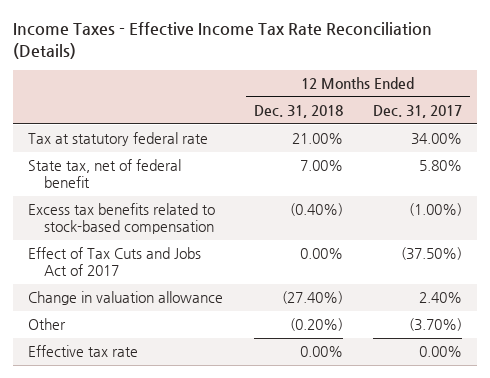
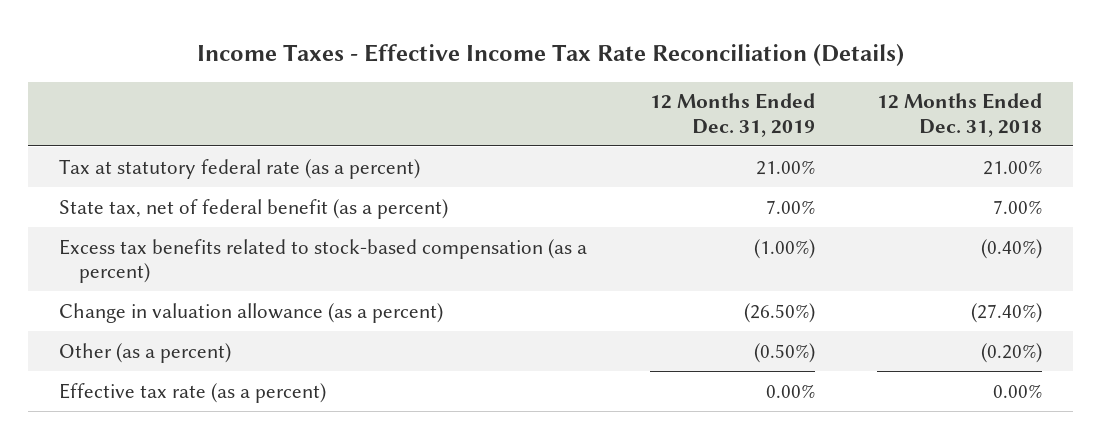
[373,104,463,118] Dec. 31, 2017 -> none
none -> [649,93,815,137] 12 Months Ended Dec. 31, 2019
[28,247,202,277] Effect of Tax Cuts and Jobs Act of 2017 -> none
[28,132,209,147] Tax at statutory federal rate -> [59,158,421,179] Tax at statutory federal rate (as a percent)
[28,159,182,189] State tax, net of federal benefit -> [59,198,449,219] State tax, net of federal benefit (as a percent)
[28,203,216,235] Excess tax benefits related to stock-based compensation -> [59,238,588,284] Excess tax benefits related to stock-based compensation (as a percent)
[28,291,224,306] Change in valuation allowance -> [59,302,444,323] Change in valuation allowance (as a percent)
[28,318,67,331] Other -> [59,342,232,363] Other (as a percent)
[28,345,139,358] Effective tax rate -> [59,382,327,403] Effective tax rate (as a percent)

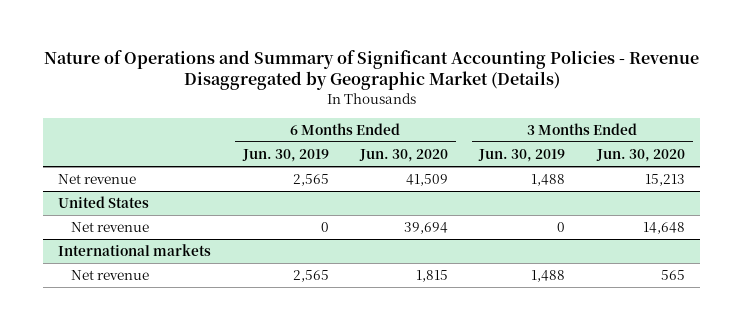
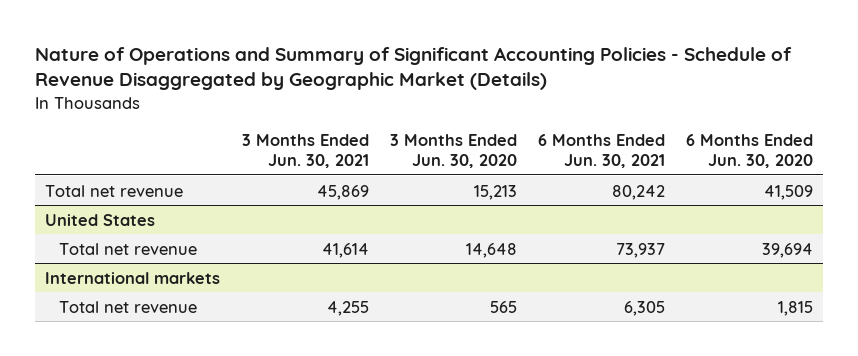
[43,50,699,91] Nature of Operations and Summary of Significant Accounting Policies - Revenue Disaggregated by Geographic Market (Details) -> [34,46,792,91] Nature of Operations and Summary of Significant Accounting Policies - Schedule of Revenue Disaggregated by Geographic Market (Details)
[241,149,329,163] Jun. 30, 2019 -> none
[478,149,566,163] Jun. 30, 2019 -> none
none -> [241,134,369,169] 3 Months Ended Jun. 30, 2021
none -> [537,134,665,169] 6 Months Ended Jun. 30, 2021
[58,174,137,185] Net revenue -> [45,184,184,197] Total net revenue
[71,222,150,233] Net revenue -> [59,242,198,255] Total net revenue
[71,270,150,281] Net revenue -> [59,300,198,313] Total net revenue

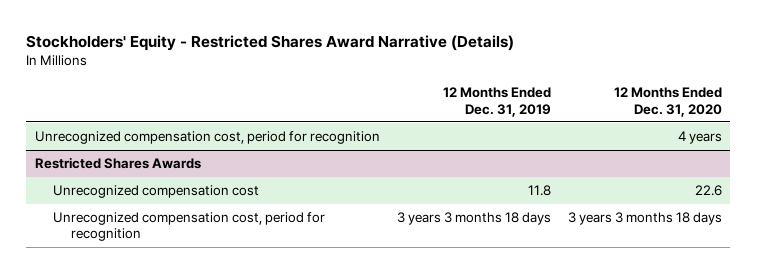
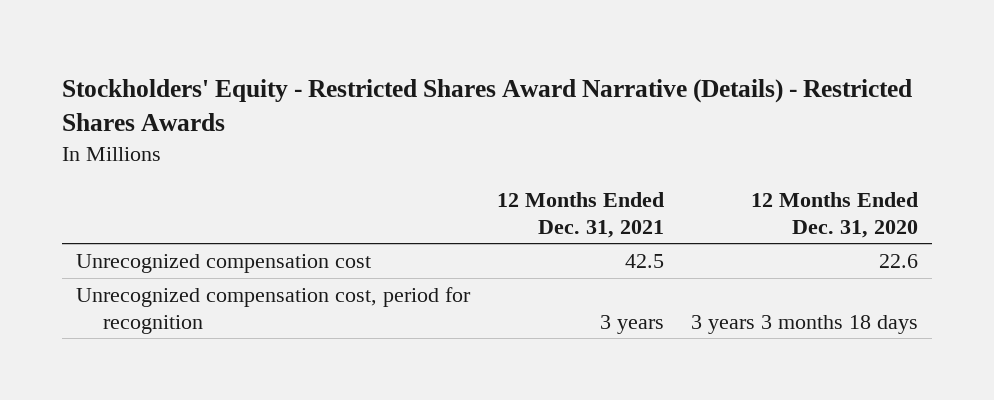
[26,35,515,52] Stockholders' Equity - Restricted Shares Award Narrative (Details) -> [62,78,913,132] Stockholders' Equity - Restricted Shares Award Narrative (Details) - Restricted Shares Awards
[442,87,551,117] 12 Months Ended Dec. 31, 2019 -> none
none -> [497,192,665,238] 12 Months Ended Dec. 31, 2021
[34,131,380,145] Unrecognized compensation cost, period for recognition -> none
[34,157,201,170] Restricted Shares Awards -> none

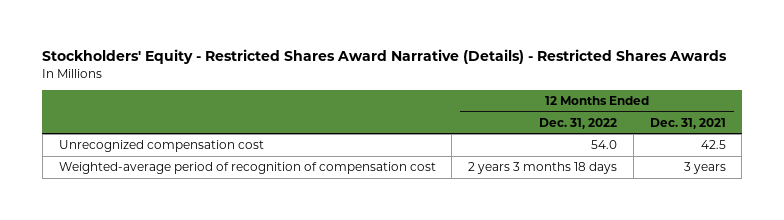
[751,192,919,238] 12 Months Ended Dec. 31, 2020 -> none
none -> [539,117,618,129] Dec. 31, 2022
[75,287,471,334] Unrecognized compensation cost, period for recognition -> [58,162,436,175] Weighted-average period of recognition of compensation cost

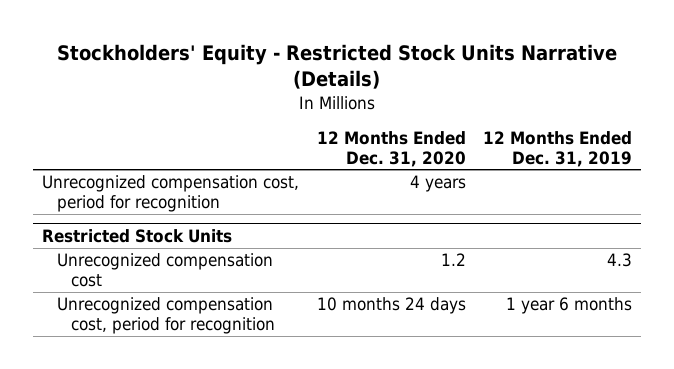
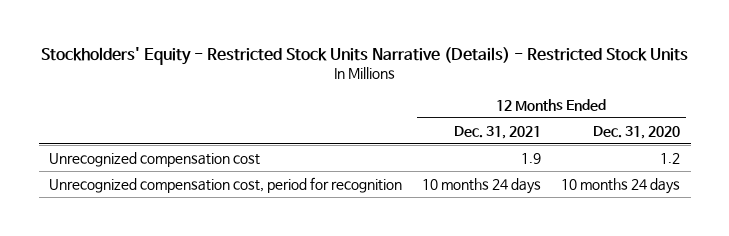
[57,43,618,89] Stockholders' Equity - Restricted Stock Units Narrative (Details) -> [40,46,688,65] Stockholders' Equity - Restricted Stock Units Narrative (Details) - Restricted Stock Units
[483,131,633,167] 12 Months Ended Dec. 31, 2019 -> none
none -> [454,125,542,139] Dec. 31, 2021
[41,175,299,212] Unrecognized compensation cost, period for recognition -> none
[41,228,232,243] Restricted Stock Units -> none

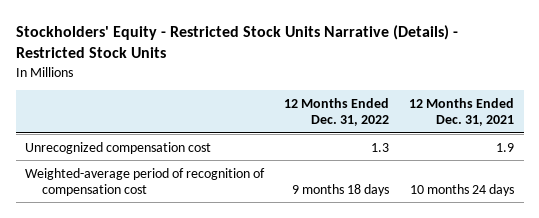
[593,125,681,139] Dec. 31, 2020 -> none
none -> [284,98,390,127] 12 Months Ended Dec. 31, 2022
[48,176,402,193] Unrecognized compensation cost, period for recognition -> [25,167,266,196] Weighted-average period of recognition of compensation cost

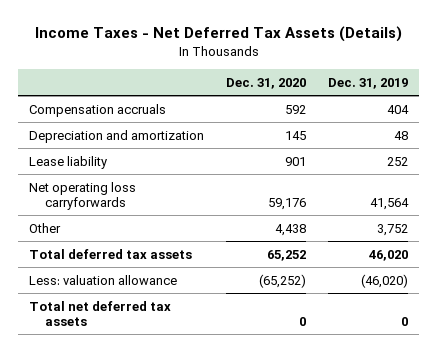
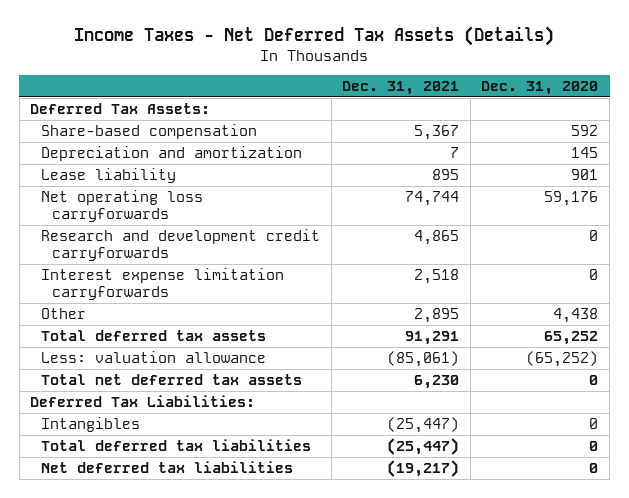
[328,77,409,89] Dec. 31, 2019 -> none
none -> [342,80,460,95] Dec. 31, 2021
none -> [30,102,211,114] Deferred Tax Assets:
[28,103,166,117] Compensation accruals -> [40,123,257,139] Share-based compensation
none -> [40,228,320,262] Research and development credit carryforwards
none -> [40,267,284,301] Interest expense limitation carryforwards
none -> [30,394,256,407] Deferred Tax Liabilities:
none -> [40,416,140,432] Intangibles
none -> [40,438,311,451] Total deferred tax liabilities
none -> [40,460,293,473] Net deferred tax liabilities

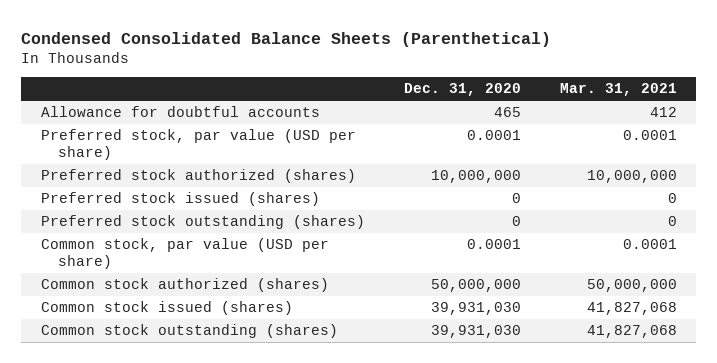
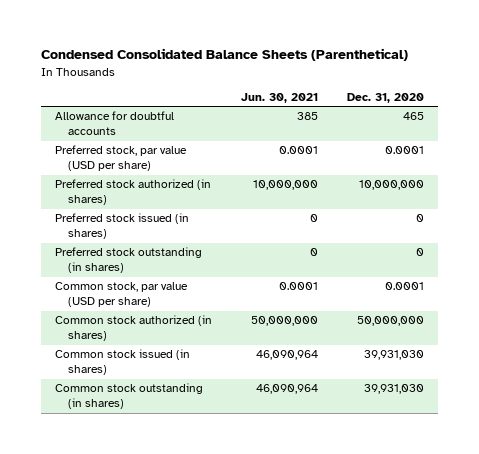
[559,83,677,97] Mar. 31, 2021 -> none
none -> [240,93,318,104] Jun. 30, 2021
[40,169,356,184] Preferred stock authorized (shares) -> [54,179,211,206] Preferred stock authorized (in shares)
[40,192,320,207] Preferred stock issued (shares) -> [54,213,189,240] Preferred stock issued (in shares)
[40,215,365,230] Preferred stock outstanding (shares) -> [54,247,202,274] Preferred stock outstanding (in shares)
[40,278,329,293] Common stock authorized (shares) -> [54,315,212,342] Common stock authorized (in shares)
[40,301,293,316] Common stock issued (shares) -> [54,349,190,376] Common stock issued (in shares)
[40,324,338,339] Common stock outstanding (shares) -> [54,383,203,410] Common stock outstanding (in shares)

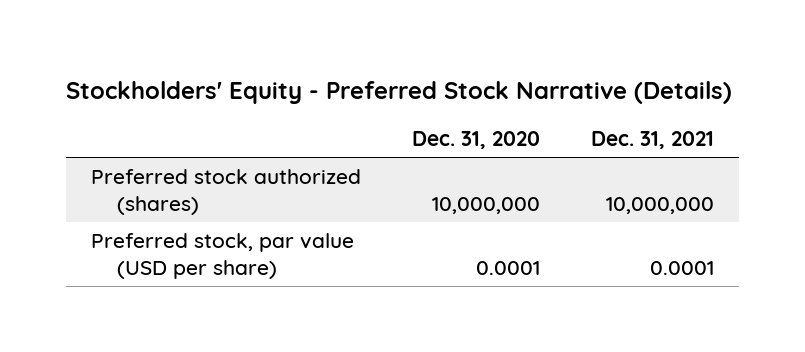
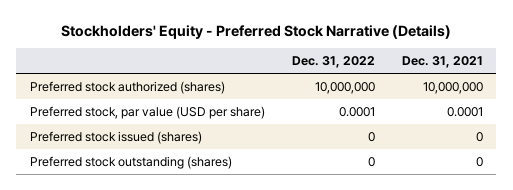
[412,130,541,149] Dec. 31, 2020 -> none
none -> [291,56,375,69] Dec. 31, 2022
none -> [29,131,202,145] Preferred stock issued (shares)
none -> [29,156,232,170] Preferred stock outstanding (shares)

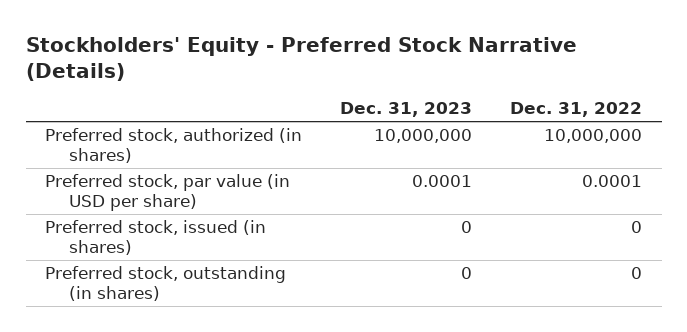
[401,56,483,69] Dec. 31, 2021 -> none
none -> [340,102,473,118] Dec. 31, 2023
[29,81,225,95] Preferred stock authorized (shares) -> [44,128,302,164] Preferred stock, authorized (in shares)
[29,106,265,120] Preferred stock, par value (USD per share) -> [44,174,290,212] Preferred stock, par value (in USD per share)
[29,131,202,145] Preferred stock issued (shares) -> [44,220,266,256] Preferred stock, issued (in shares)
[29,156,232,170] Preferred stock outstanding (shares) -> [44,266,286,302] Preferred stock, outstanding (in shares)

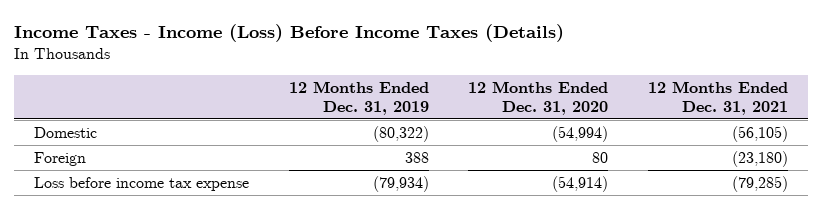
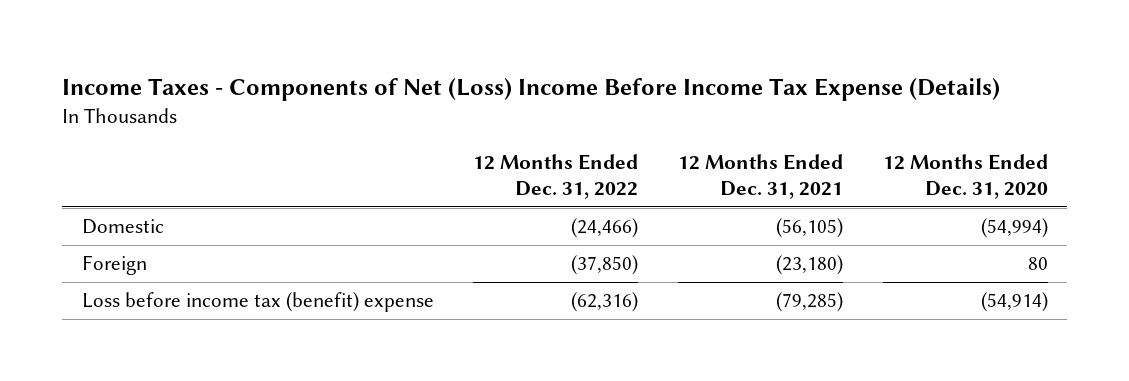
[14,24,565,43] Income Taxes - Income (Loss) Before Income Taxes (Details) -> [62,77,1001,101] Income Taxes - Components of Net (Loss) Income Before Income Tax Expense (Details)
[288,80,429,115] 12 Months Ended Dec. 31, 2019 -> none
none -> [473,153,639,200] 12 Months Ended Dec. 31, 2022
[33,176,249,191] Loss before income tax expense -> [81,292,434,313] Loss before income tax (benefit) expense

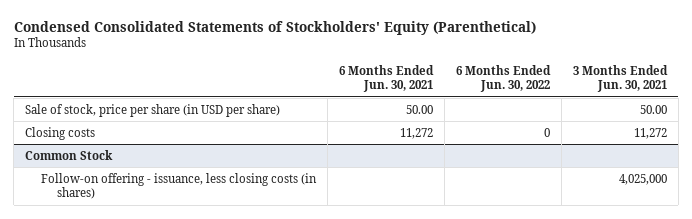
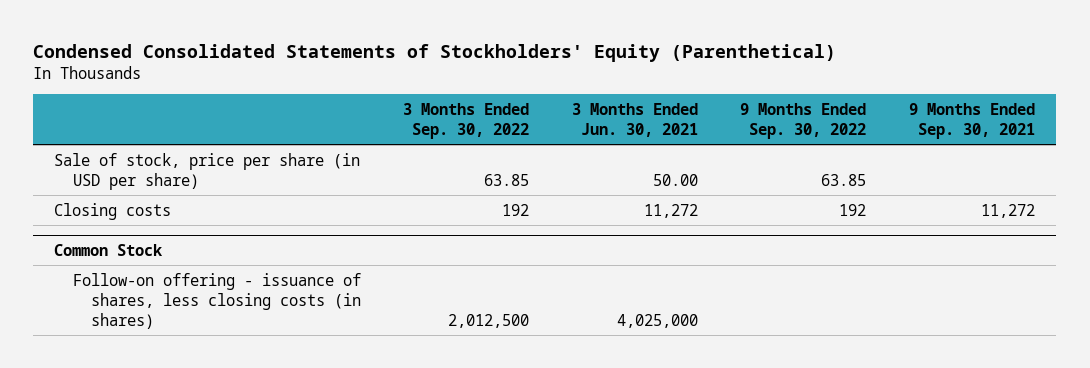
[338,64,434,93] 6 Months Ended Jun. 30, 2021 -> none
[455,64,551,93] 6 Months Ended Jun. 30, 2022 -> none
none -> [403,103,530,140] 3 Months Ended Sep. 30, 2022
none -> [740,103,867,140] 9 Months Ended Sep. 30, 2022
none -> [909,103,1036,140] 9 Months Ended Sep. 30, 2021
[40,172,317,200] Follow-on offering - issuance, less closing costs (in shares) -> [72,272,361,329] Follow-on offering - issuance of shares, less closing costs (in shares)

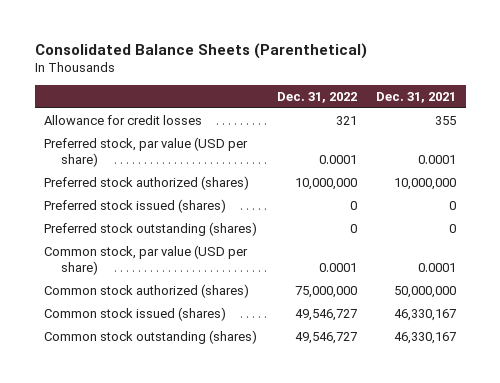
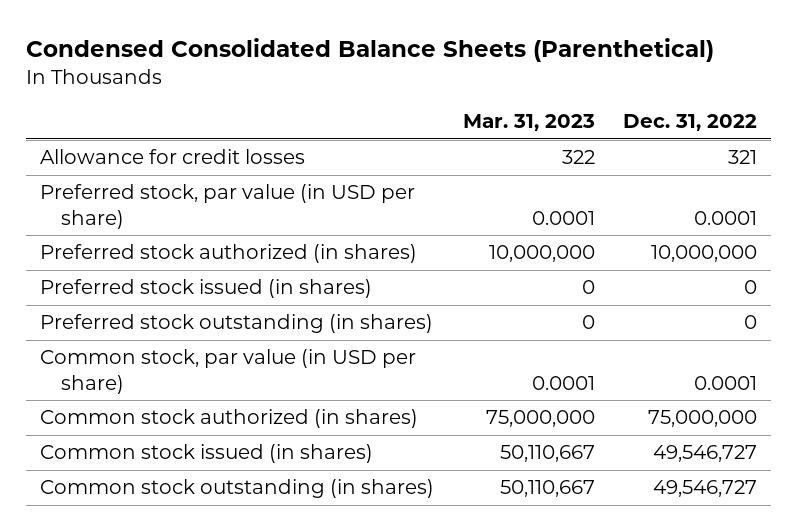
[34,42,367,59] Consolidated Balance Sheets (Parenthetical) -> [26,38,715,63] Condensed Consolidated Balance Sheets (Parenthetical)
[376,91,457,103] Dec. 31, 2021 -> none
none -> [462,114,595,132] Mar. 31, 2023
[44,137,249,168] Preferred stock, par value (USD per share) -> [40,184,416,230] Preferred stock, par value (in USD per share)
[44,176,250,191] Preferred stock authorized (shares) -> [40,244,418,264] Preferred stock authorized (in shares)
[44,199,227,214] Preferred stock issued (shares) -> [40,279,373,299] Preferred stock issued (in shares)
[44,222,258,237] Preferred stock outstanding (shares) -> [40,314,434,334] Preferred stock outstanding (in shares)
[44,245,249,276] Common stock, par value (USD per share) -> [40,349,417,395] Common stock, par value (in USD per share)
[44,284,250,299] Common stock authorized (shares) -> [40,409,419,429] Common stock authorized (in shares)
[44,307,227,322] Common stock issued (shares) -> [40,444,374,464] Common stock issued (in shares)
[44,330,258,345] Common stock outstanding (shares) -> [40,479,435,499] Common stock outstanding (in shares)

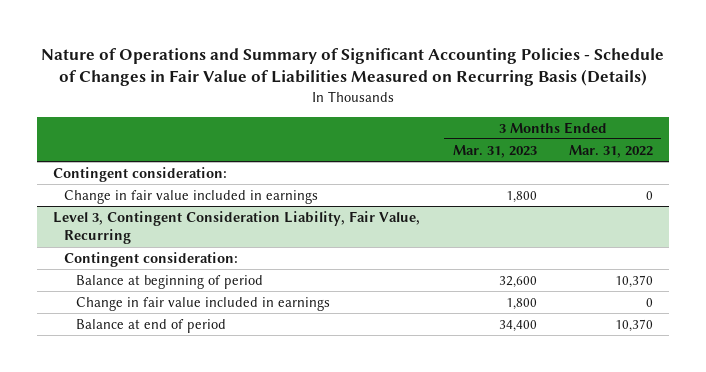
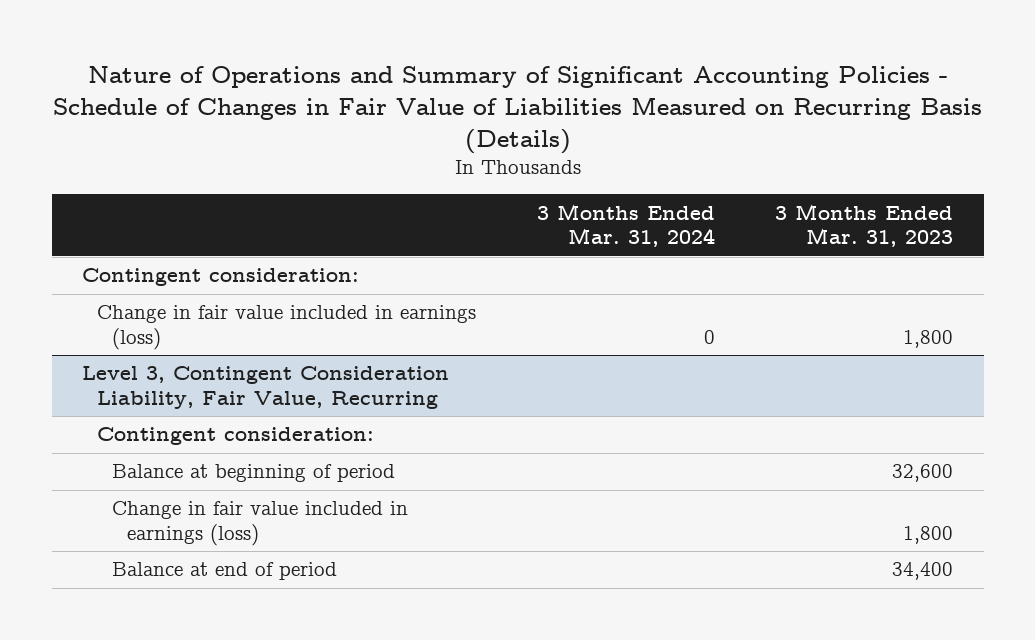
[568,144,653,158] Mar. 31, 2022 -> none
none -> [536,203,715,248] 3 Months Ended Mar. 31, 2024
[64,189,319,204] Change in fair value included in earnings -> [97,305,477,350] Change in fair value included in earnings (loss)
[75,296,330,311] Change in fair value included in earnings -> [112,501,409,546] Change in fair value included in earnings (loss)

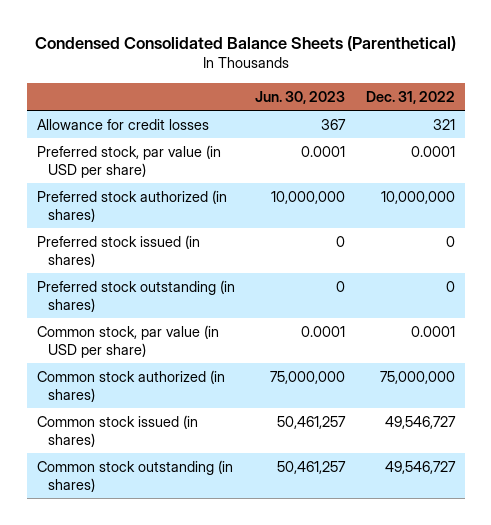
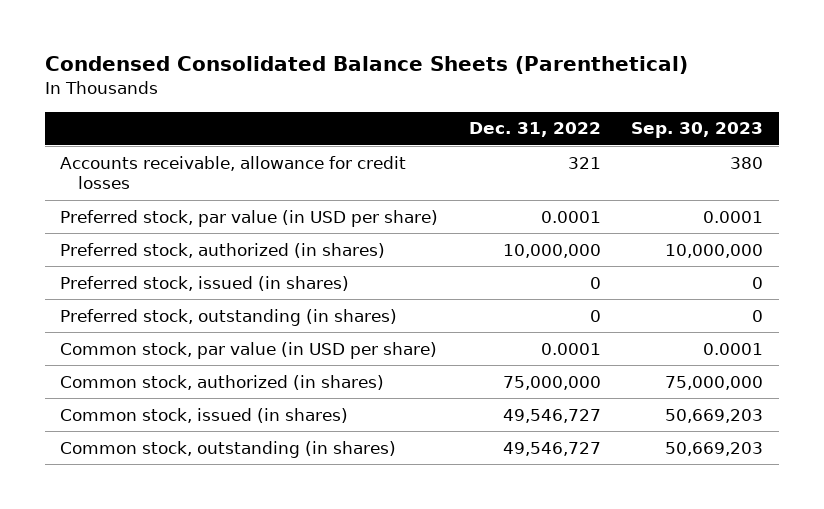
[255,90,346,104] Jun. 30, 2023 -> none
none -> [631,122,764,139] Sep. 30, 2023
[36,119,209,131] Allowance for credit losses -> [60,155,407,190] Accounts receivable, allowance for credit losses
[36,190,227,222] Preferred stock authorized (in shares) -> [60,242,386,258] Preferred stock, authorized (in shares)
[36,235,200,267] Preferred stock issued (in shares) -> [60,275,350,291] Preferred stock, issued (in shares)
[36,280,235,312] Preferred stock outstanding (in shares) -> [60,308,398,326] Preferred stock, outstanding (in shares)
[36,370,225,402] Common stock authorized (in shares) -> [60,374,385,390] Common stock, authorized (in shares)
[36,415,198,447] Common stock issued (in shares) -> [60,407,349,423] Common stock, issued (in shares)
[36,460,233,492] Common stock outstanding (in shares) -> [60,440,397,458] Common stock, outstanding (in shares)

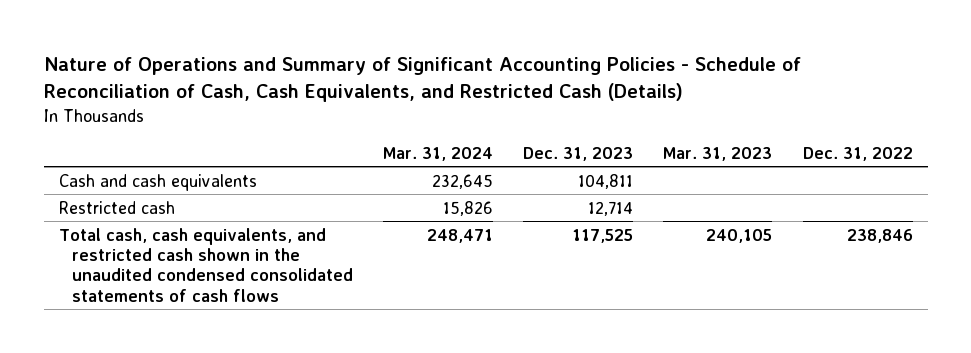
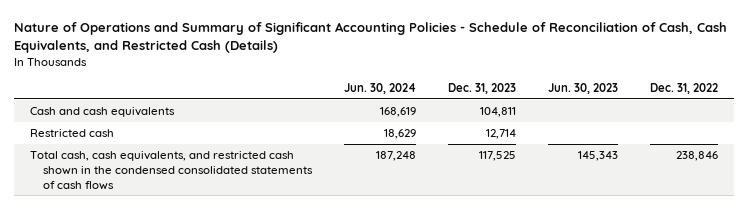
[383,146,494,161] Mar. 31, 2024 -> none
[663,146,773,161] Mar. 31, 2023 -> none
none -> [343,83,416,95] Jun. 30, 2024
none -> [548,83,619,95] Jun. 30, 2023
[58,227,354,302] Total cash, cash equivalents, and restricted cash shown in the unaudited condensed consolidated statements of cash flows -> [30,150,313,190] Total cash, cash equivalents, and restricted cash shown in the condensed consolidated statements of cash flows

